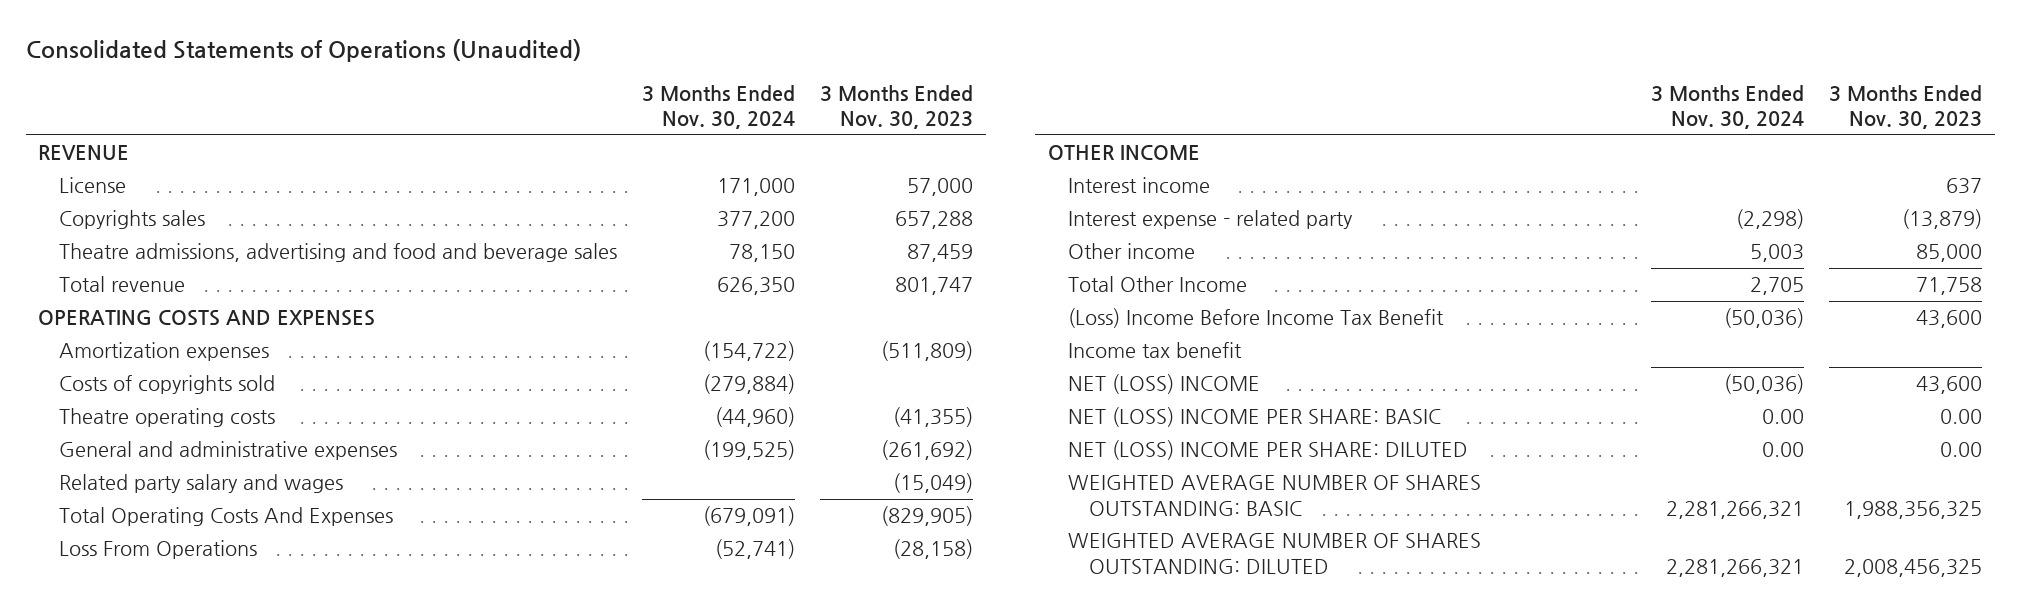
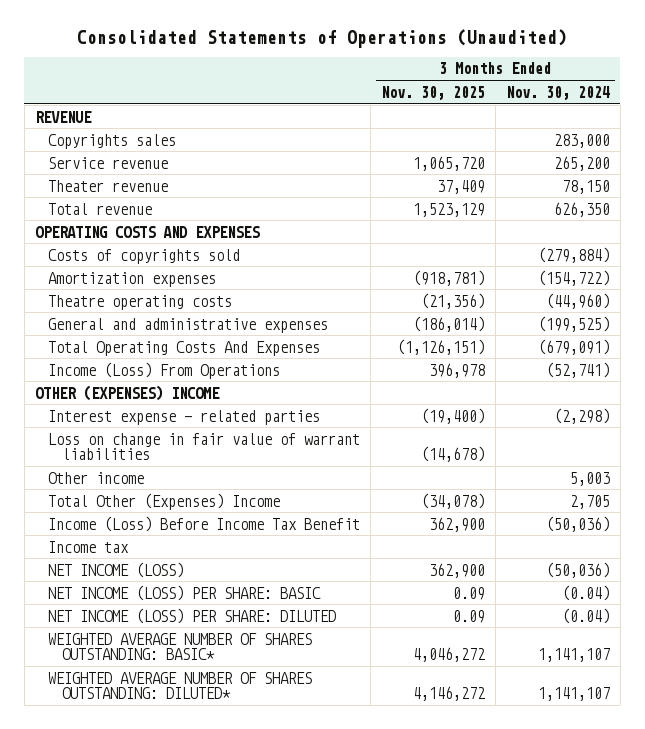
[820,84,974,130] 3 Months Ended Nov. 30, 2023 -> none
none -> [381,85,486,100] Nov. 30, 2025
[58,177,126,194] License -> none
[716,211,795,230] 377,200 -> [553,133,610,148] 283,000
none -> [48,156,169,169] Service revenue
[58,243,617,263] Theatre admissions, advertising and food and beverage sales -> [48,179,169,192] Theater revenue
[58,342,269,362] Amortization expenses -> [48,271,217,287] Amortization expenses
[58,474,343,494] Related party salary and wages -> none
[1068,177,1211,194] Interest income -> none
[58,540,257,560] Loss From Operations -> [48,361,281,379] Income (Loss) From Operations
[1047,145,1200,161] OTHER INCOME -> [34,384,220,401] OTHER (EXPENSES) INCOME
[1068,210,1354,230] Interest expense - related party -> [48,409,321,425] Interest expense - related parties
none -> [48,432,361,460] Loss on change in fair value of warrant liabilities
[1068,276,1248,293] Total Other Income -> [48,492,281,510] Total Other (Expenses) Income
[1068,308,1445,329] (Loss) Income Before Income Tax Benefit -> [48,515,361,532] Income (Loss) Before Income Tax Benefit
[1068,342,1243,359] Income tax benefit -> [48,540,130,553] Income tax
[1068,374,1261,395] NET (LOSS) INCOME -> [48,561,185,578] NET INCOME (LOSS)
[1068,407,1442,428] NET (LOSS) INCOME PER SHARE: BASIC -> [48,584,322,601] NET INCOME (LOSS) PER SHARE: BASIC
[1762,409,1805,425] 0.00 -> [561,584,610,601] (0.04)
[1068,440,1469,461] NET (LOSS) INCOME PER SHARE: DILUTED -> [48,607,337,624] NET INCOME (LOSS) PER SHARE: DILUTED
[1762,442,1805,458] 0.00 -> [561,607,610,624] (0.04)
[1068,475,1482,516] WEIGHTED AVERAGE NUMBER OF SHARES OUTSTANDING: BASIC -> [48,632,313,660] WEIGHTED AVERAGE NUMBER OF SHARES OUTSTANDING: BASIC*
[1666,500,1805,519] 2,281,266,321 -> [537,647,610,662] 1,141,107
[1068,533,1482,574] WEIGHTED AVERAGE NUMBER OF SHARES OUTSTANDING: DILUTED -> [48,671,313,699] WEIGHTED AVERAGE NUMBER OF SHARES OUTSTANDING: DILUTED*
[1666,558,1805,577] 2,281,266,321 -> [537,686,610,701] 1,141,107

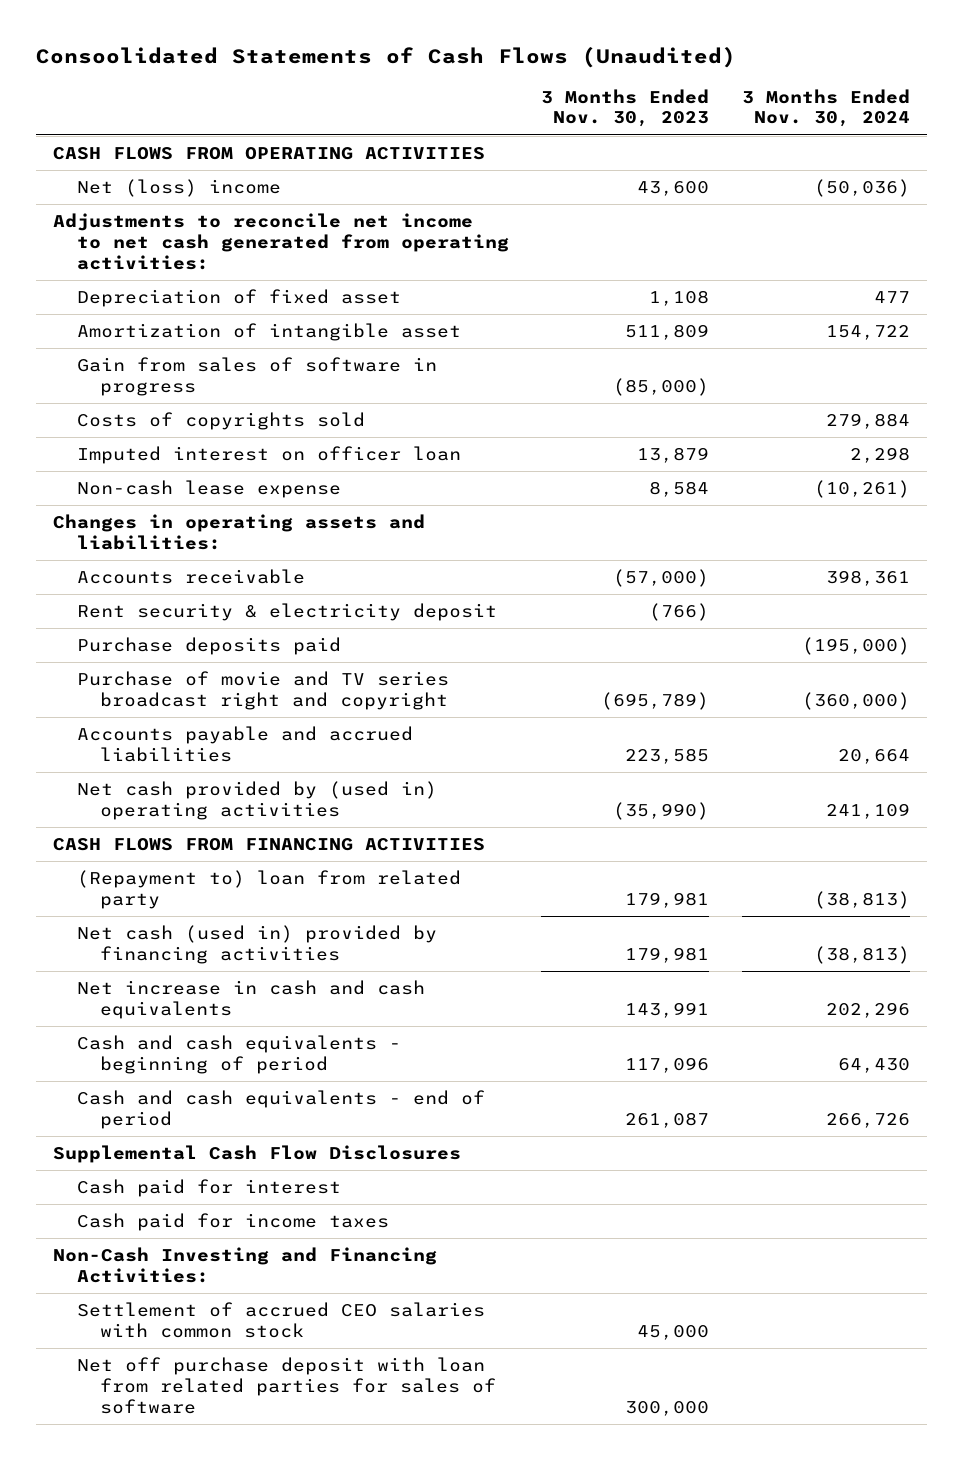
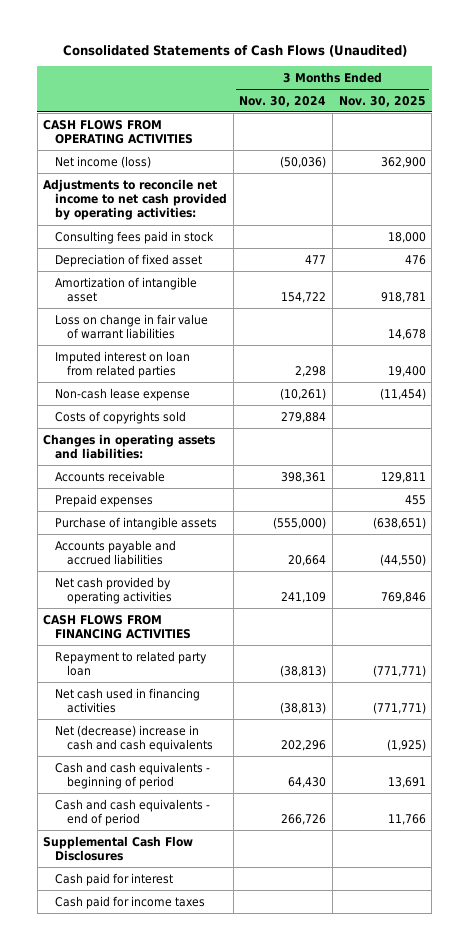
[36,46,737,68] Consoolidated Statements of Cash Flows (Unaudited) -> [62,44,407,57] Consolidated Statements of Cash Flows (Unaudited)
[541,88,710,128] 3 Months Ended Nov. 30, 2023 -> none
none -> [338,95,426,107] Nov. 30, 2025
[76,179,281,198] Net (loss) income -> [54,155,151,168] Net income (loss)
[52,213,509,270] Adjustments to reconcile net income to net cash generated from operating activities: -> [43,178,227,221] Adjustments to reconcile net income to net cash provided by operating activities:
none -> [54,230,214,244] Consulting fees paid in stock
[76,357,437,396] Gain from sales of software in progress -> none
none -> [54,313,208,340] Loss on change in fair value of warrant liabilities
[76,446,461,465] Imputed interest on officer loan -> [54,350,190,379] Imputed interest on loan from related parties
[76,412,365,431] Costs of copyrights sold -> [54,410,186,424] Costs of copyrights sold
[76,603,497,622] Rent security & electricity deposit -> none
[76,637,341,656] Purchase deposits paid -> none
[76,671,449,710] Purchase of movie and TV series broadcast right and copyright -> none
none -> [54,493,153,507] Prepaid expenses
none -> [54,516,217,530] Purchase of intangible assets
[76,781,437,820] Net cash provided by (used in) operating activities -> [54,576,172,605] Net cash provided by operating activities
[76,870,461,909] (Repayment to) loan from related party -> [54,650,207,677] Repayment to related party loan
[76,925,437,964] Net cash (used in) provided by financing activities -> [54,687,200,714] Net cash used in financing activities
[76,980,425,1019] Net increase in cash and cash equivalents -> [54,724,213,753] Net (decrease) increase in cash and cash equivalents
[52,1247,437,1283] Non-Cash Investing and Financing Activities: -> none
[76,1302,485,1338] Settlement of accrued CEO salaries with common stock -> none
[76,1357,497,1414] Net off purchase deposit with loan from related parties for sales of software -> none

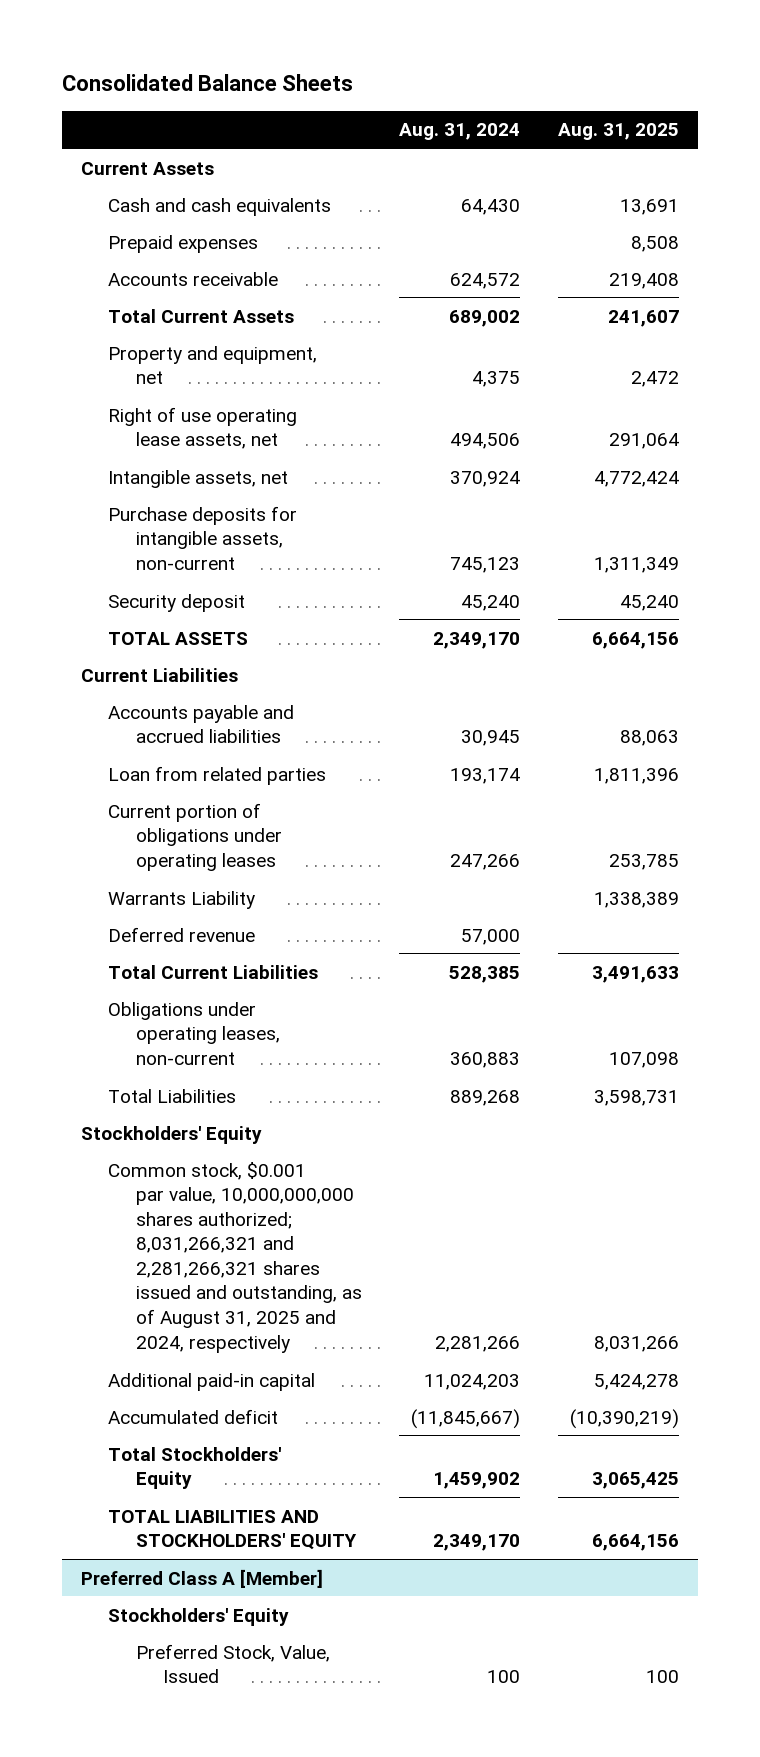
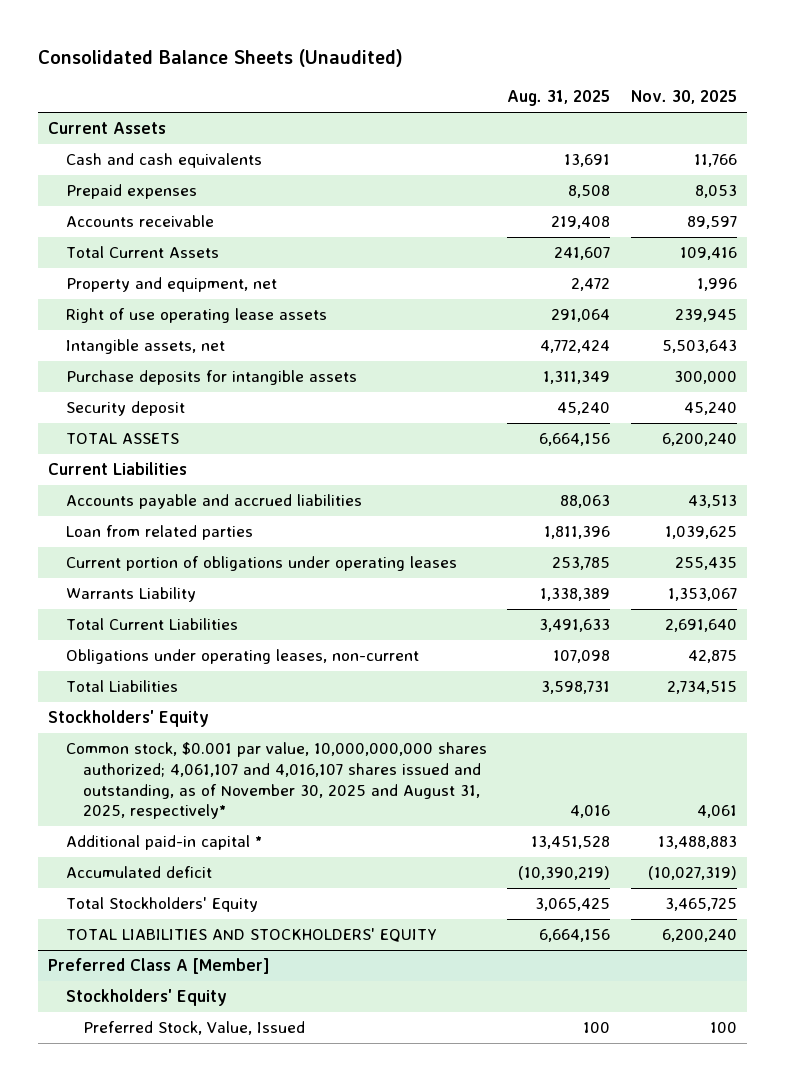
[61,74,353,92] Consolidated Balance Sheets -> [38,49,404,68] Consolidated Balance Sheets (Unaudited)
[399,123,521,141] Aug. 31, 2024 -> none
none -> [631,90,738,105] Nov. 30, 2025
[108,406,298,450] Right of use operating lease assets, net -> [65,308,327,324] Right of use operating lease assets
[108,505,298,570] Purchase deposits for intangible assets, non-current -> [65,370,357,386] Purchase deposits for intangible assets
[108,926,256,942] Deferred revenue -> none
[108,1161,362,1353] Common stock, $0.001 par value, 10,000,000,000 shares authorized; 8,031,266,321 and 2,281,266,321 shares issued and outstanding, as of August 31, 2025 and 2024, respectively -> [65,742,487,820] Common stock, $0.001 par value, 10,000,000,000 shares authorized; 4,061,107 and 4,016,107 shares issued and outstanding, as of November 30, 2025 and August 31, 2025, respectively*
[594,1335,680,1352] 8,031,266 -> [570,805,611,819] 4,016
[108,1372,316,1391] Additional paid-in capital -> [65,835,262,851] Additional paid-in capital *
[594,1373,680,1390] 5,424,278 -> [531,836,611,850] 13,451,528

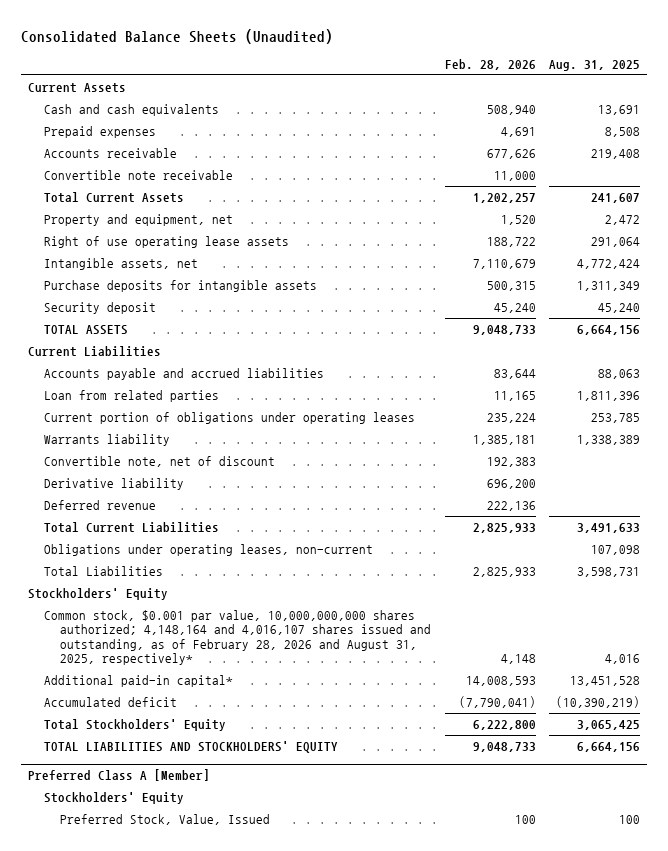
[631,90,738,105] Nov. 30, 2025 -> none
none -> [444,59,536,71] Feb. 28, 2026
none -> [44,169,234,180] Convertible note receivable
[65,587,196,603] Warrants Liability -> [44,433,171,446] Warrants liability
none -> [44,455,276,467] Convertible note, net of discount
none -> [44,477,185,490] Derivative liability
none -> [44,499,157,510] Deferred revenue
[65,742,487,820] Common stock, $0.001 par value, 10,000,000,000 shares authorized; 4,061,107 and 4,016,107 shares issued and outstanding, as of November 30, 2025 and August 31, 2025, respectively* -> [44,609,432,666] Common stock, $0.001 par value, 10,000,000,000 shares authorized; 4,148,164 and 4,016,107 shares issued and outstanding, as of February 28, 2026 and August 31, 2025, respectively*
[65,835,262,851] Additional paid-in capital * -> [44,674,234,687] Additional paid-in capital*

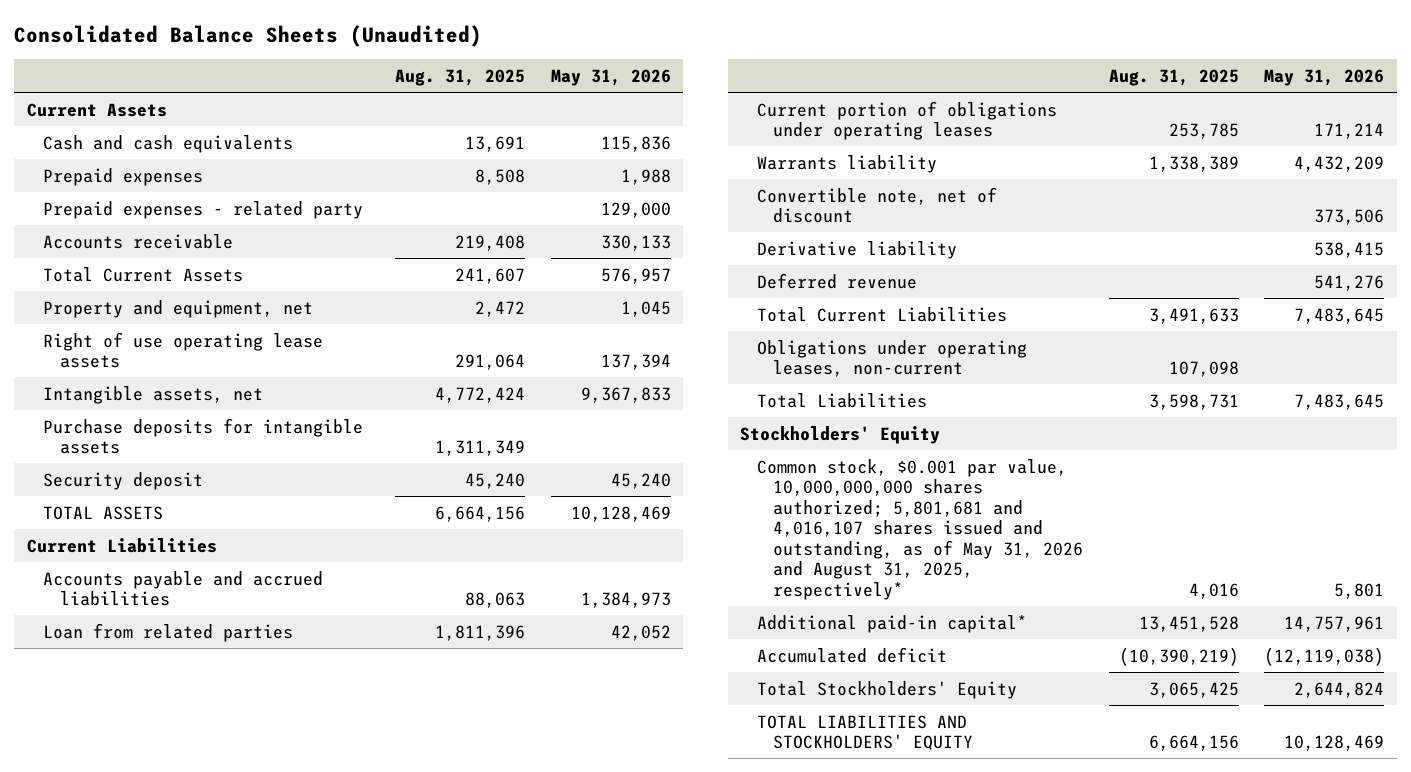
[444,59,536,71] Feb. 28, 2026 -> none
none -> [550,68,671,86] May 31, 2026
none -> [43,200,364,219] Prepaid expenses - related party
[44,169,234,180] Convertible note receivable -> none
[44,609,432,666] Common stock, $0.001 par value, 10,000,000,000 shares authorized; 4,148,164 and 4,016,107 shares issued and outstanding, as of February 28, 2026 and August 31, 2025, respectively* -> [756,458,1084,600] Common stock, $0.001 par value, 10,000,000,000 shares authorized; 5,801,681 and 4,016,107 shares issued and outstanding, as of May 31, 2026 and August 31, 2025, respectively*
[27,769,210,782] Preferred Class A [Member] -> none
[44,791,185,804] Stockholders' Equity -> none
[60,813,271,825] Preferred Stock, Value, Issued -> none

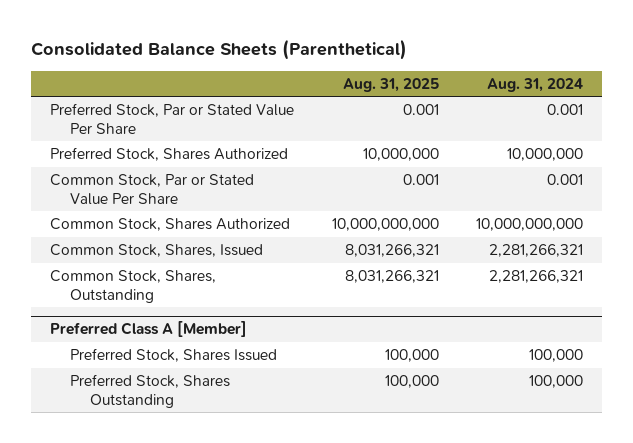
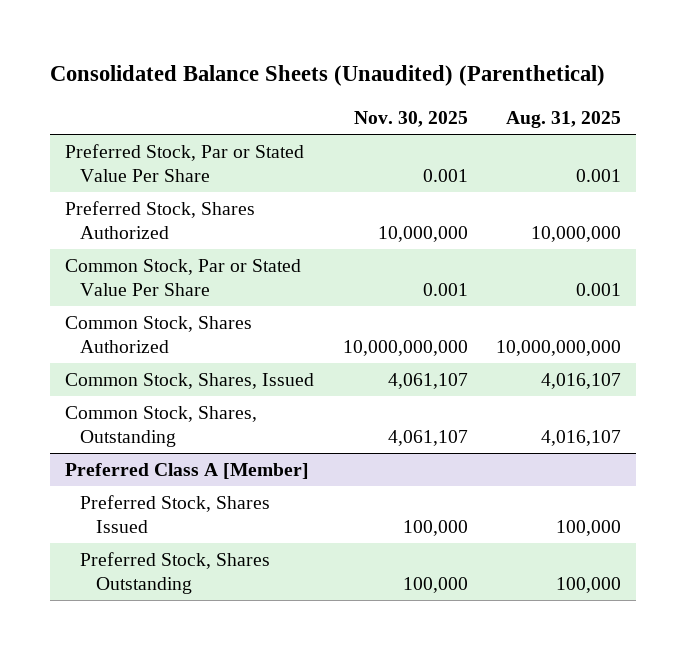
[31,39,408,61] Consolidated Balance Sheets (Parenthetical) -> [50,64,606,86] Consolidated Balance Sheets (Unaudited) (Parenthetical)
[487,77,584,92] Aug. 31, 2024 -> none
none -> [353,110,468,127] Nov. 30, 2025
[344,244,439,258] 8,031,266,321 -> [541,373,622,390] 4,016,107
[344,270,439,284] 8,031,266,321 -> [541,429,622,446] 4,016,107

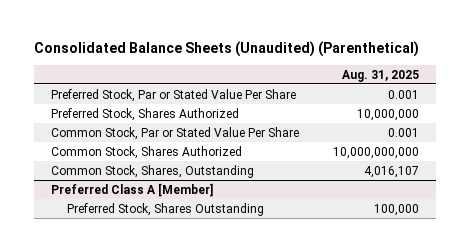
[353,110,468,127] Nov. 30, 2025 -> none
[64,373,314,390] Common Stock, Shares, Issued -> none
[80,495,271,533] Preferred Stock, Shares Issued -> none

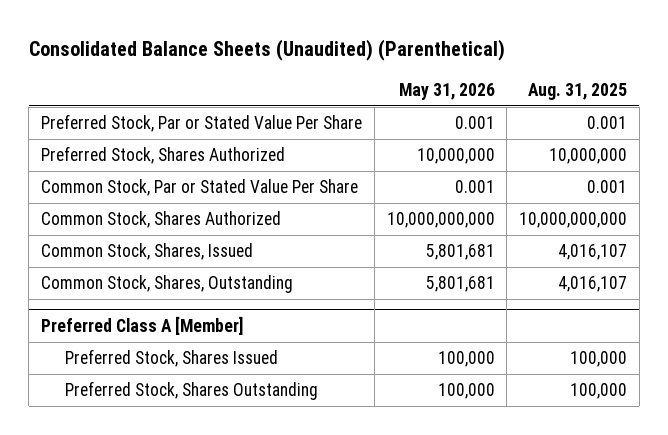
none -> [398,82,495,100] May 31, 2026
none -> [41,243,254,261] Common Stock, Shares, Issued
none -> [65,349,279,368] Preferred Stock, Shares Issued

